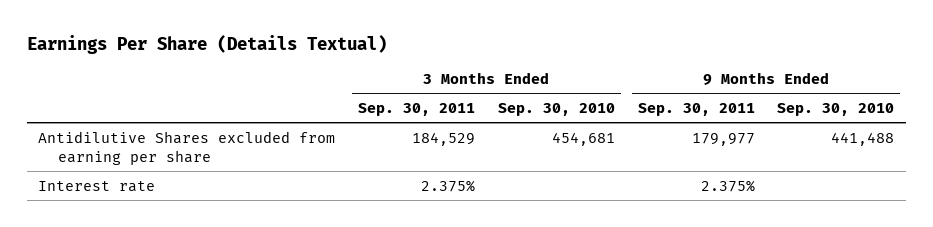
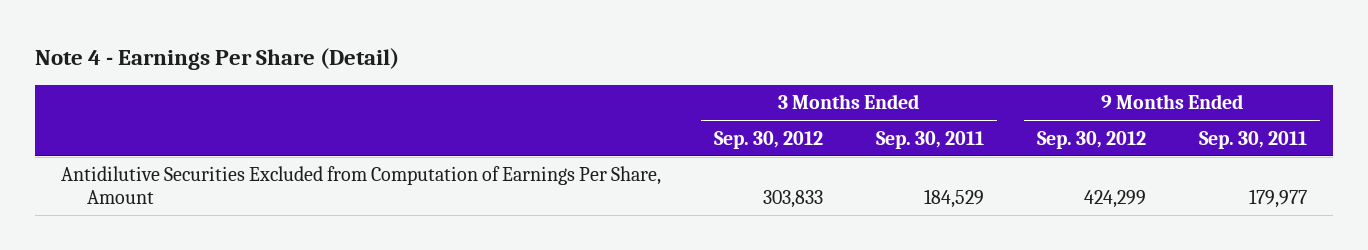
[26,34,387,54] Earnings Per Share (Details Textual) -> [34,48,399,71] Note 4 - Earnings Per Share (Detail)
[497,102,615,116] Sep. 30, 2010 -> none
[777,102,895,116] Sep. 30, 2010 -> none
none -> [714,130,824,149] Sep. 30, 2012
none -> [1037,130,1147,149] Sep. 30, 2012
[38,180,156,192] Interest rate -> none
[38,130,336,165] Antidilutive Shares excluded from earning per share -> [61,166,662,205] Antidilutive Securities Excluded from Computation of Earnings Per Share, Amount

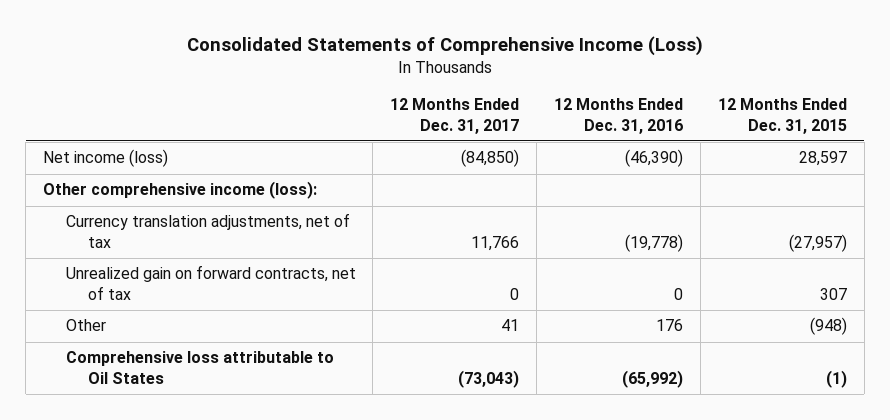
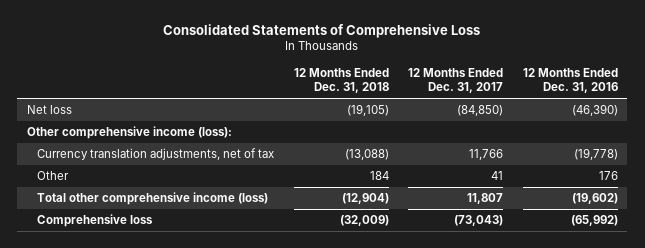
[186,35,703,56] Consolidated Statements of Comprehensive Income (Loss) -> [163,23,481,38] Consolidated Statements of Comprehensive Loss
[717,98,847,134] 12 Months Ended Dec. 31, 2015 -> none
none -> [293,67,389,93] 12 Months Ended Dec. 31, 2018
[43,149,169,168] Net income (loss) -> [26,105,72,115] Net loss
[65,265,356,301] Unrealized gain on forward contracts, net of tax -> none
none -> [37,192,269,206] Total other comprehensive income (loss)
[65,351,334,385] Comprehensive loss attributable to Oil States -> [37,214,154,228] Comprehensive loss

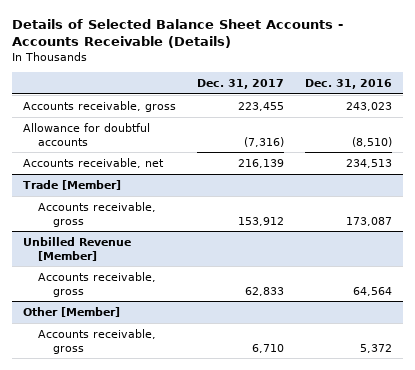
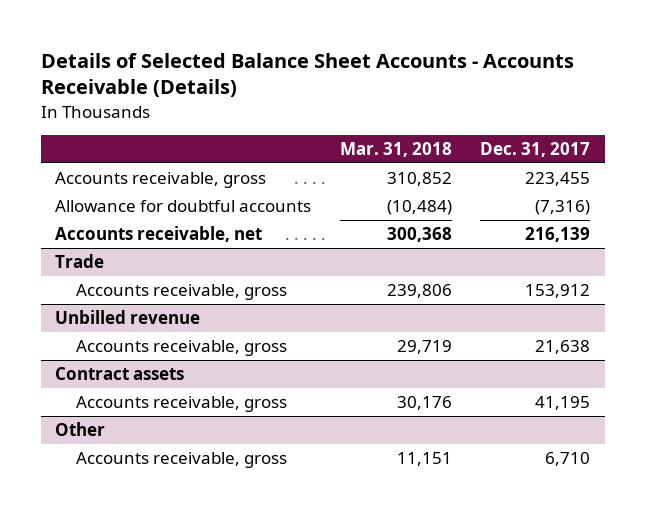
[305,78,393,89] Dec. 31, 2016 -> none
none -> [339,141,452,157] Mar. 31, 2018
[22,179,121,190] Trade [Member] -> [55,254,105,269] Trade
[22,236,131,261] Unbilled Revenue [Member] -> [55,310,201,325] Unbilled revenue
[244,286,284,296] 62,833 -> [535,340,591,355] 21,638
none -> [55,367,185,381] Contract assets
none -> [76,396,288,413] Accounts receivable, gross
[22,306,120,317] Other [Member] -> [55,422,106,437] Other

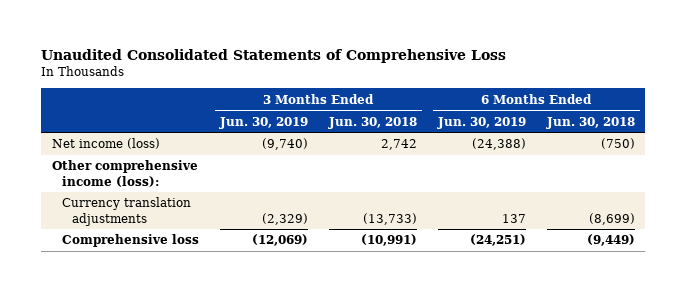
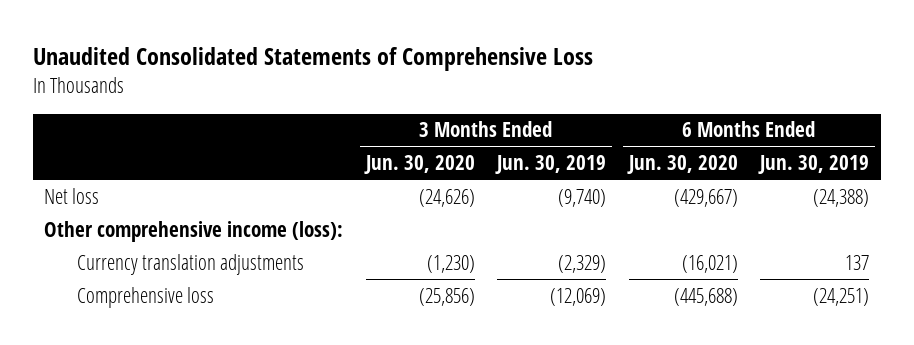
[327,116,417,129] Jun. 30, 2018 -> none
[545,116,635,129] Jun. 30, 2018 -> none
none -> [363,155,475,175] Jun. 30, 2020
none -> [626,155,738,175] Jun. 30, 2020
[51,138,160,150] Net income (loss) -> [44,187,100,204] Net loss

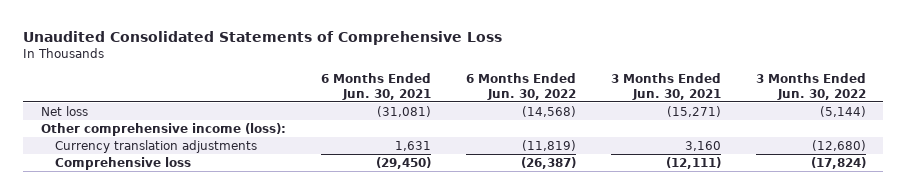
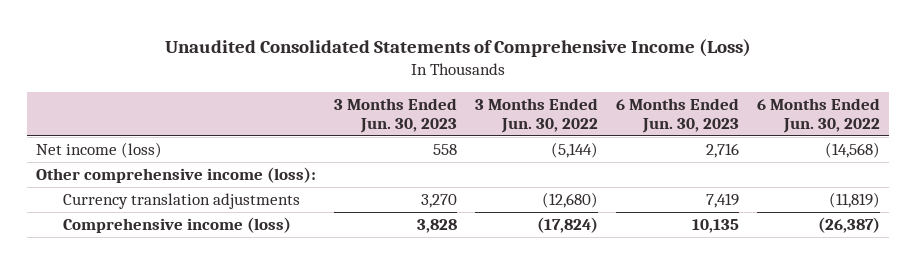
[23,31,503,46] Unaudited Consolidated Statements of Comprehensive Loss -> [165,38,752,57] Unaudited Consolidated Statements of Comprehensive Income (Loss)
[320,73,431,100] 6 Months Ended Jun. 30, 2021 -> none
[610,73,721,100] 3 Months Ended Jun. 30, 2021 -> none
none -> [334,97,458,133] 3 Months Ended Jun. 30, 2023
none -> [616,97,740,133] 6 Months Ended Jun. 30, 2023
[40,106,88,117] Net loss -> [36,142,163,159] Net income (loss)
[54,157,191,171] Comprehensive loss -> [62,217,291,234] Comprehensive income (loss)

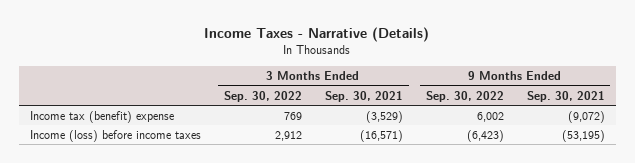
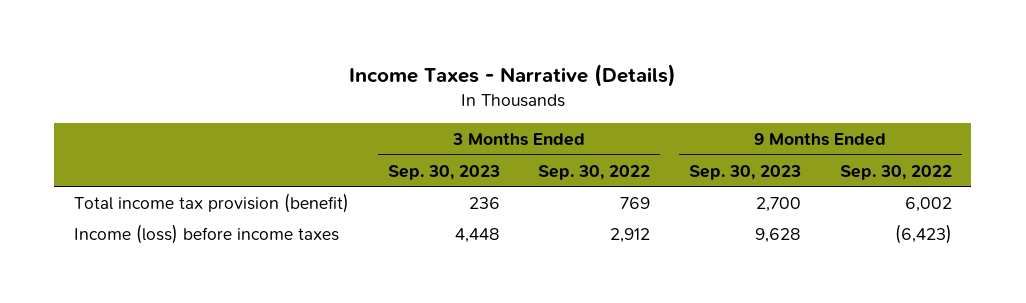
[324,90,403,102] Sep. 30, 2021 -> none
[526,90,605,102] Sep. 30, 2021 -> none
none -> [387,164,500,180] Sep. 30, 2023
none -> [689,164,802,180] Sep. 30, 2023
[30,110,175,123] Income tax (benefit) expense -> [73,192,349,213] Total income tax provision (benefit)

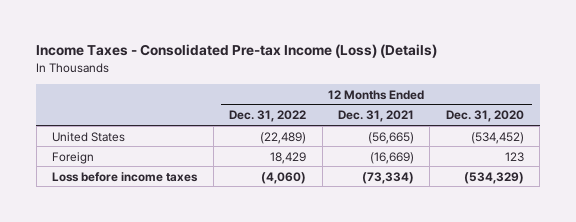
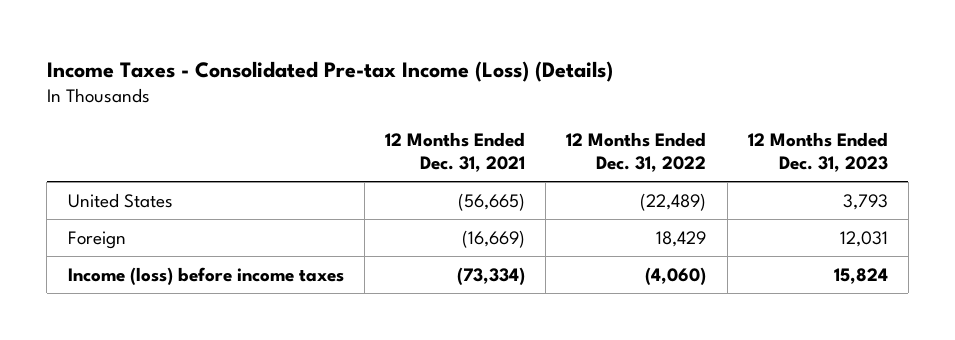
[445,110,524,123] Dec. 31, 2020 -> none
none -> [747,132,888,172] 12 Months Ended Dec. 31, 2023
[52,171,199,182] Loss before income taxes -> [67,266,344,285] Income (loss) before income taxes

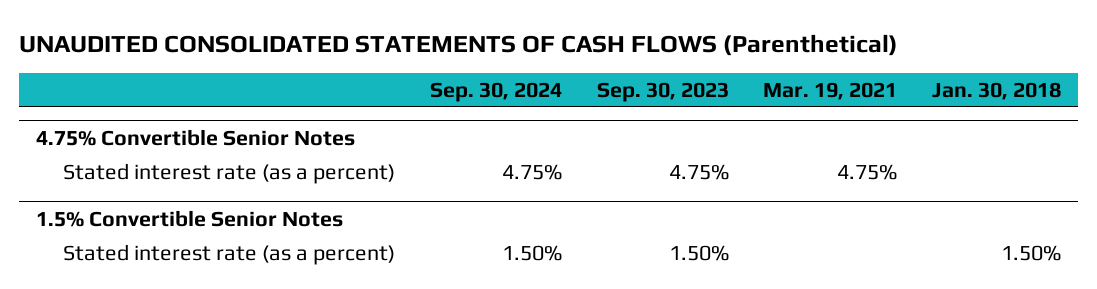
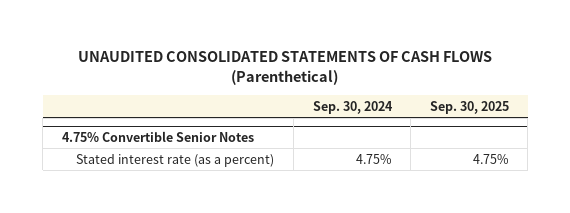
[596,81,729,102] Sep. 30, 2023 -> none
[763,81,898,100] Mar. 19, 2021 -> none
[932,81,1062,100] Jan. 30, 2018 -> none
none -> [429,100,509,114] Sep. 30, 2025
[35,209,343,227] 1.5% Convertible Senior Notes -> none
[63,243,396,265] Stated interest rate (as a percent) -> none

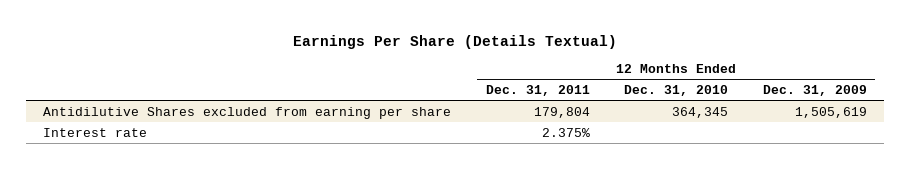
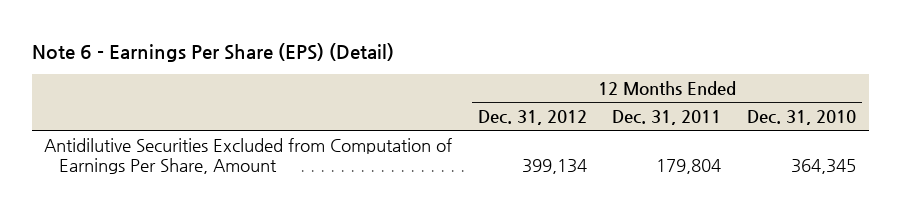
[293,34,618,49] Earnings Per Share (Details Textual) -> [31,42,394,62] Note 6 - Earnings Per Share (EPS) (Detail)
[762,85,867,97] Dec. 31, 2009 -> none
none -> [477,109,587,125] Dec. 31, 2012
[43,127,148,137] Interest rate -> none
[43,106,452,119] Antidilutive Shares excluded from earning per share -> [44,137,453,174] Antidilutive Securities Excluded from Computation of Earnings Per Share, Amount

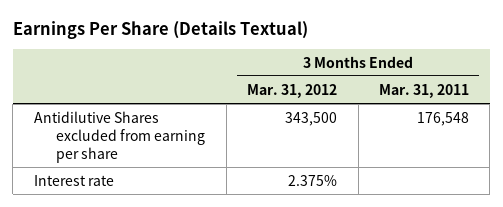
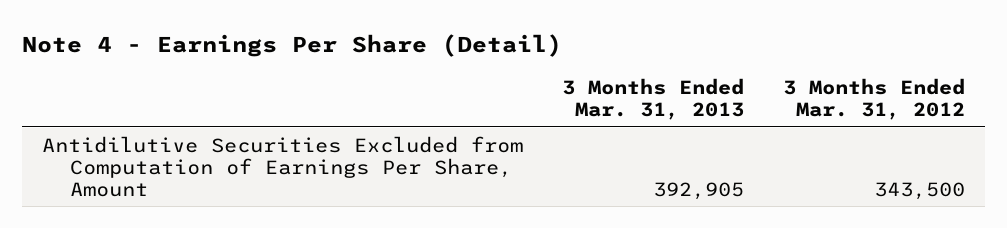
[12,20,308,39] Earnings Per Share (Details Textual) -> [22,33,563,57] Note 4 - Earnings Per Share (Detail)
[378,83,469,98] Mar. 31, 2011 -> none
none -> [561,78,744,121] 3 Months Ended Mar. 31, 2013
[33,174,114,186] Interest rate -> none
[33,110,206,163] Antidilutive Shares excluded from earning per share -> [41,135,523,197] Antidilutive Securities Excluded from Computation of Earnings Per Share, Amount

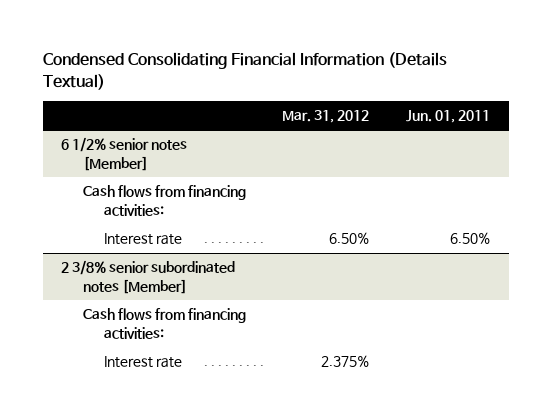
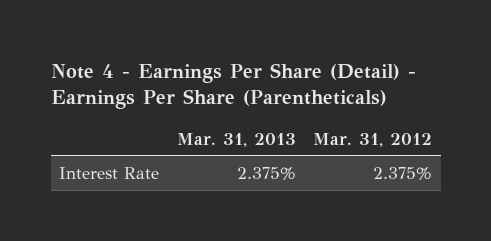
[42,51,447,90] Condensed Consolidating Financial Information (Details Textual) -> [50,62,416,110] Note 4 - Earnings Per Share (Detail) - Earnings Per Share (Parentheticals)
[406,110,491,124] Jun. 01, 2011 -> none
none -> [176,132,296,147] Mar. 31, 2013
[61,137,188,171] 6 1/2% senior notes [Member] -> none
[82,185,246,216] Cash flows from financing activities: -> none
[61,260,236,294] 2 3/8% senior subordinated notes [Member] -> none
[82,308,246,339] Cash flows from financing activities: -> none
[104,356,183,369] Interest rate -> none
[104,233,183,246] Interest rate -> [59,166,160,179] Interest Rate
[329,232,370,245] 6.50% -> [373,166,433,180] 2.375%

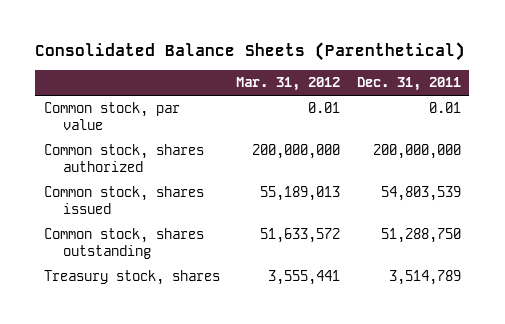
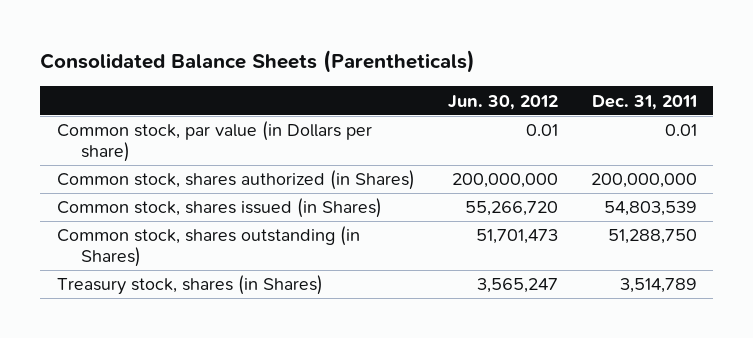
[35,42,466,62] Consolidated Balance Sheets (Parenthetical) -> [40,50,476,74] Consolidated Balance Sheets (Parentheticals)
[236,77,341,92] Mar. 31, 2012 -> none
none -> [447,94,558,110] Jun. 30, 2012
[43,102,180,130] Common stock, par value -> [56,121,372,163] Common stock, par value (in Dollars per share)
[43,144,204,172] Common stock, shares authorized -> [56,170,415,191] Common stock, shares authorized (in Shares)
[43,186,204,214] Common stock, shares issued -> [56,198,382,219] Common stock, shares issued (in Shares)
[43,228,204,259] Common stock, shares outstanding -> [56,226,360,268] Common stock, shares outstanding (in Shares)
[43,270,220,286] Treasury stock, shares -> [56,275,323,296] Treasury stock, shares (in Shares)

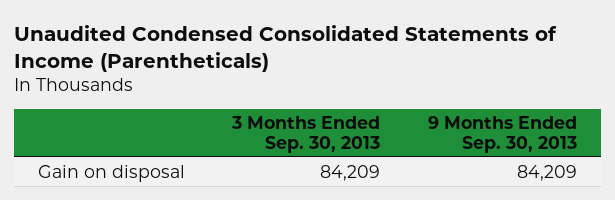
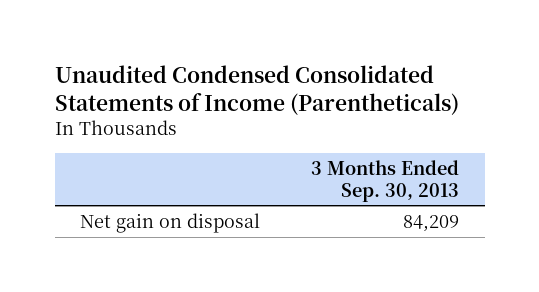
[427,115,577,153] 9 Months Ended Sep. 30, 2013 -> none
[38,165,186,183] Gain on disposal -> [80,212,261,233] Net gain on disposal

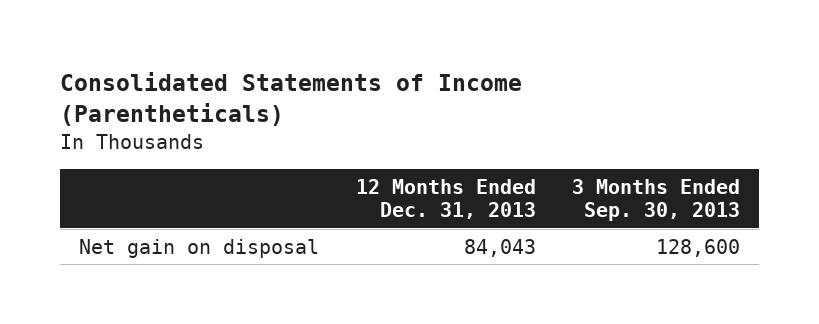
[54,64,459,115] Unaudited Condensed Consolidated Statements of Income (Parentheticals) -> [60,72,523,127] Consolidated Statements of Income (Parentheticals)
none -> [355,178,536,220] 12 Months Ended Dec. 31, 2013
[403,214,460,232] 84,209 -> [656,238,741,257] 128,600

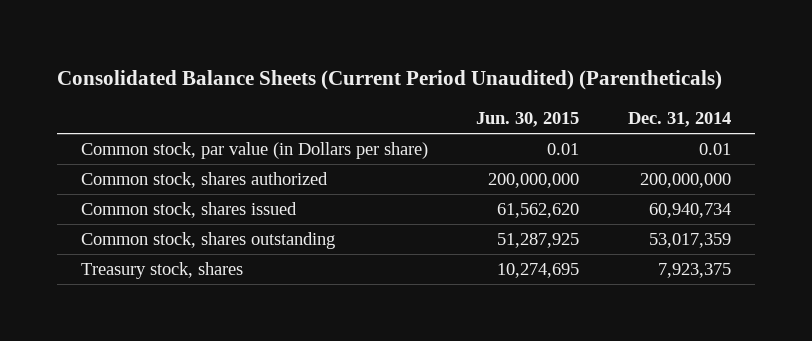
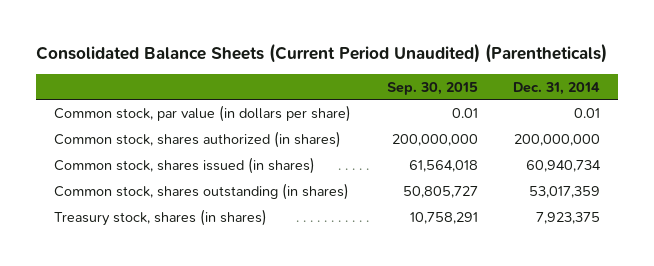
[476,112,580,128] Jun. 30, 2015 -> none
none -> [386,81,478,95] Sep. 30, 2015
[80,141,428,159] Common stock, par value (in Dollars per share) -> [53,104,351,122] Common stock, par value (in dollars per share)
[80,171,328,188] Common stock, shares authorized -> [53,130,341,148] Common stock, shares authorized (in shares)
[80,201,297,218] Common stock, shares issued -> [53,156,315,174] Common stock, shares issued (in shares)
[80,231,335,249] Common stock, shares outstanding -> [53,182,349,200] Common stock, shares outstanding (in shares)
[80,261,243,279] Treasury stock, shares -> [53,208,267,226] Treasury stock, shares (in shares)

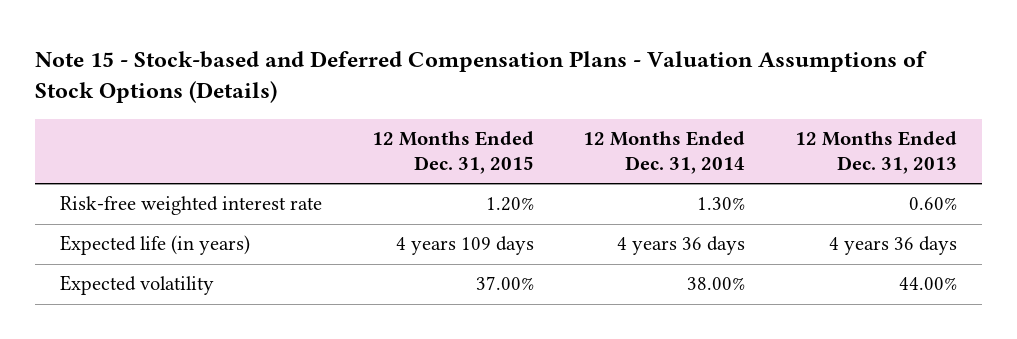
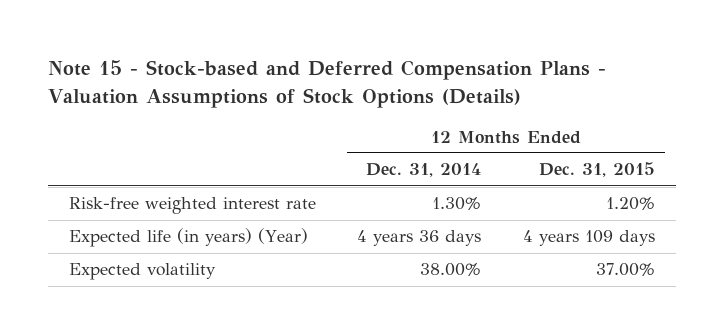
[794,131,957,175] 12 Months Ended Dec. 31, 2013 -> none
[60,235,251,256] Expected life (in years) -> [68,228,308,248] Expected life (in years) (Year)

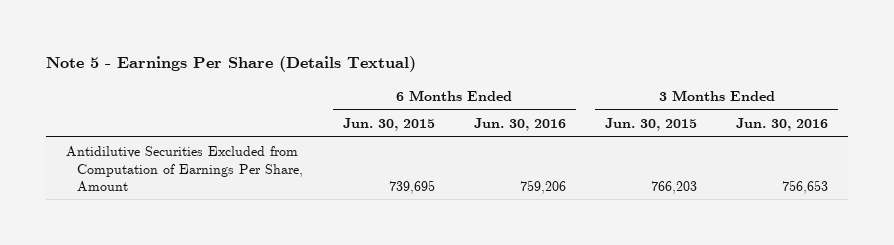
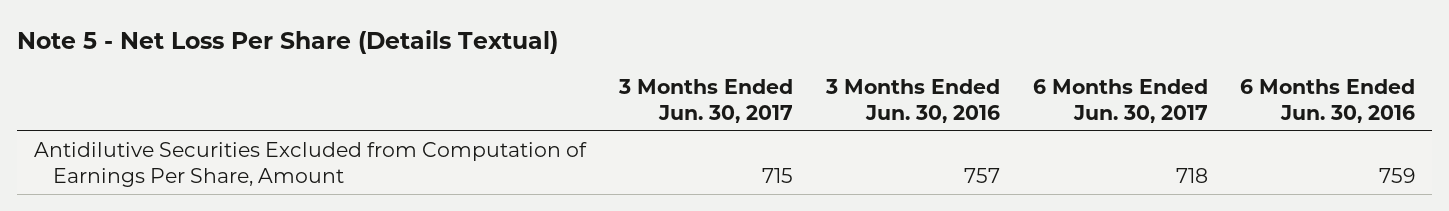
[46,56,417,73] Note 5 - Earnings Per Share (Details Textual) -> [17,29,559,54] Note 5 - Net Loss Per Share (Details Textual)
[342,117,435,131] Jun. 30, 2015 -> none
[605,117,698,131] Jun. 30, 2015 -> none
none -> [617,79,793,123] 3 Months Ended Jun. 30, 2017
none -> [1032,79,1208,123] 6 Months Ended Jun. 30, 2017
[519,179,566,194] 759,206 -> [1379,167,1416,183] 759
[782,179,829,194] 756,653 -> [963,167,1000,183] 757

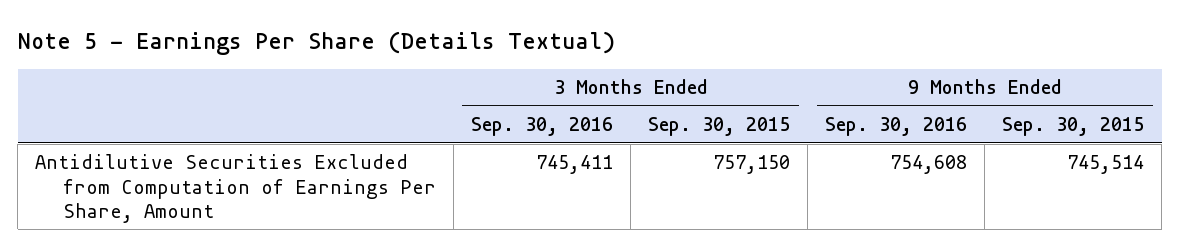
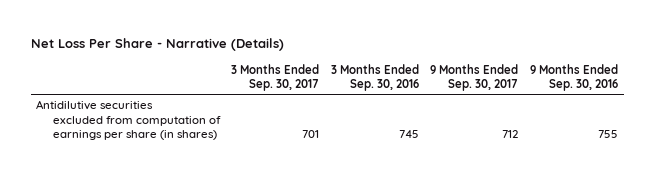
[17,30,615,55] Note 5 - Earnings Per Share (Details Textual) -> [30,38,284,52] Net Loss Per Share - Narrative (Details)
[648,117,791,137] Sep. 30, 2015 -> none
[1002,117,1145,137] Sep. 30, 2015 -> none
none -> [231,63,320,92] 3 Months Ended Sep. 30, 2017
none -> [430,63,519,92] 9 Months Ended Sep. 30, 2017
[35,154,437,223] Antidilutive Securities Excluded from Computation of Earnings Per Share, Amount -> [36,100,221,141] Antidilutive securities excluded from computation of earnings per share (in shares)
[536,155,614,175] 745,411 -> [398,130,419,139] 745
[890,155,968,175] 754,608 -> [597,130,618,139] 755

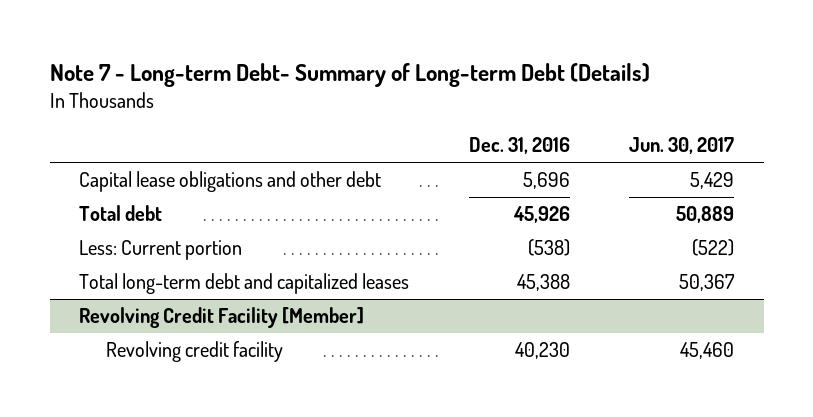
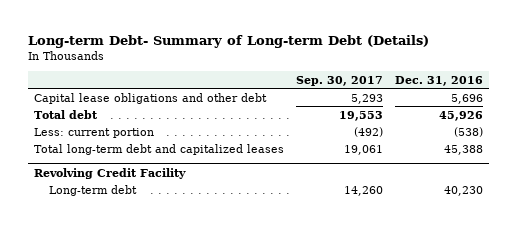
[49,62,650,87] Note 7 - Long-term Debt- Summary of Long-term Debt (Details) -> [28,35,430,49] Long-term Debt- Summary of Long-term Debt (Details)
[629,137,735,155] Jun. 30, 2017 -> none
none -> [296,75,384,86] Sep. 30, 2017
[79,240,243,261] Less: Current portion -> [34,127,155,138] Less: current portion
[79,307,365,329] Revolving Credit Facility [Member] -> [34,167,187,179] Revolving Credit Facility
[106,341,284,363] Revolving credit facility -> [49,184,138,196] Long-term debt

